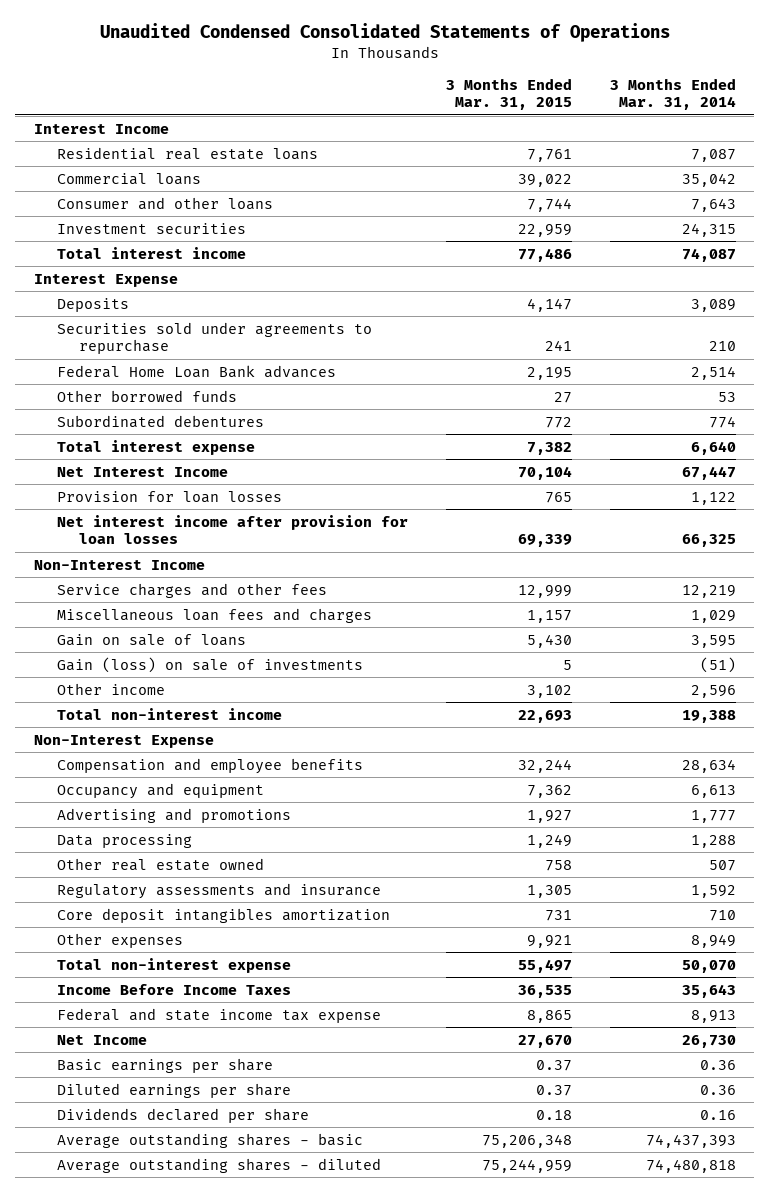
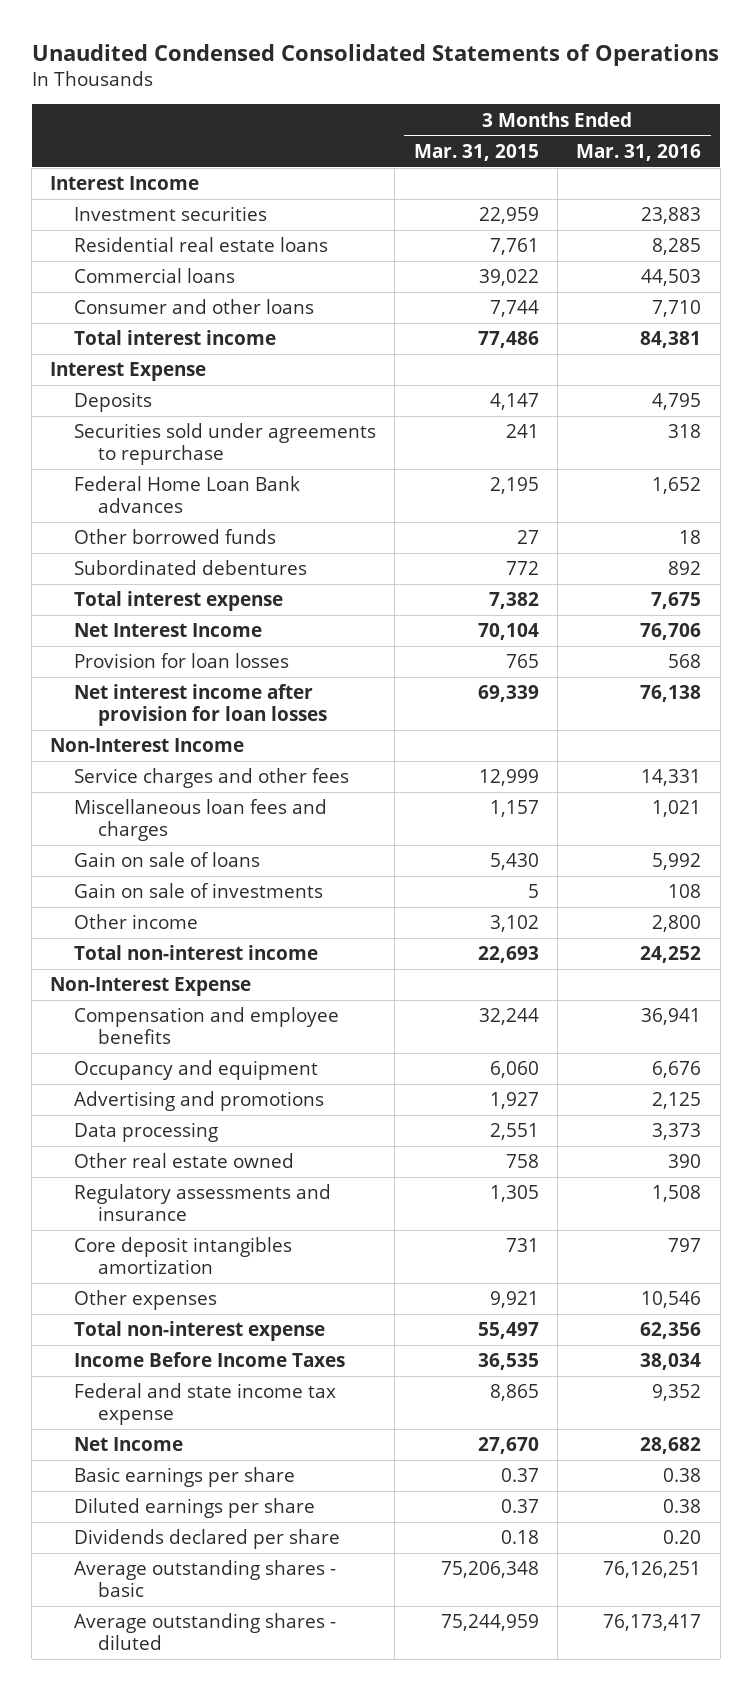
[609,78,736,111] 3 Months Ended Mar. 31, 2014 -> none
none -> [576,143,702,161] Mar. 31, 2016
[56,222,246,234] Investment securities -> [74,206,268,222] Investment securities
[56,656,363,673] Gain (loss) on sale of investments -> [74,883,324,899] Gain on sale of investments
[526,784,572,798] 7,362 -> [489,1061,539,1079] 6,060
[526,833,572,848] 1,249 -> [489,1123,539,1141] 2,551

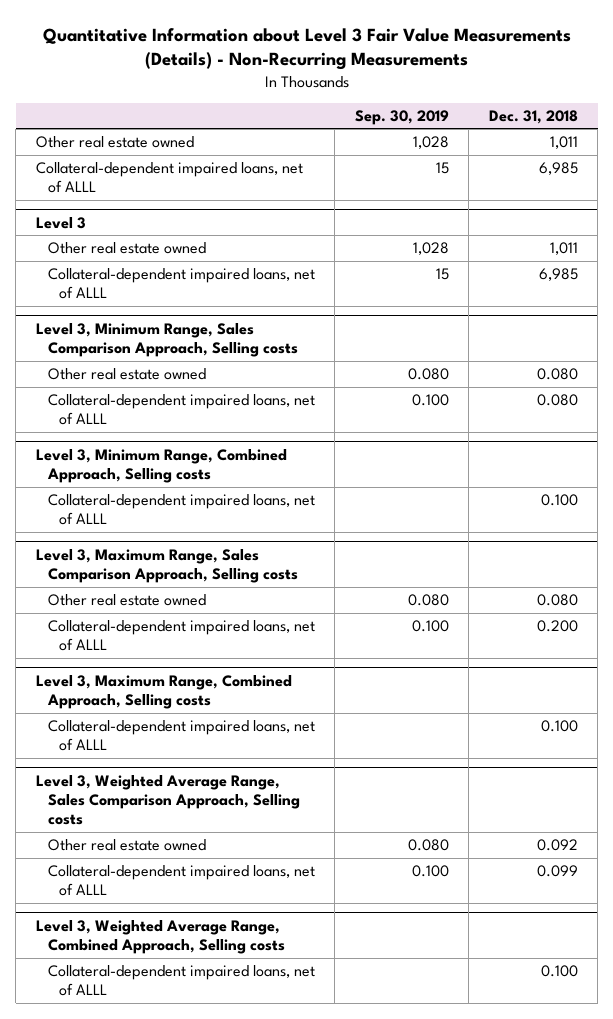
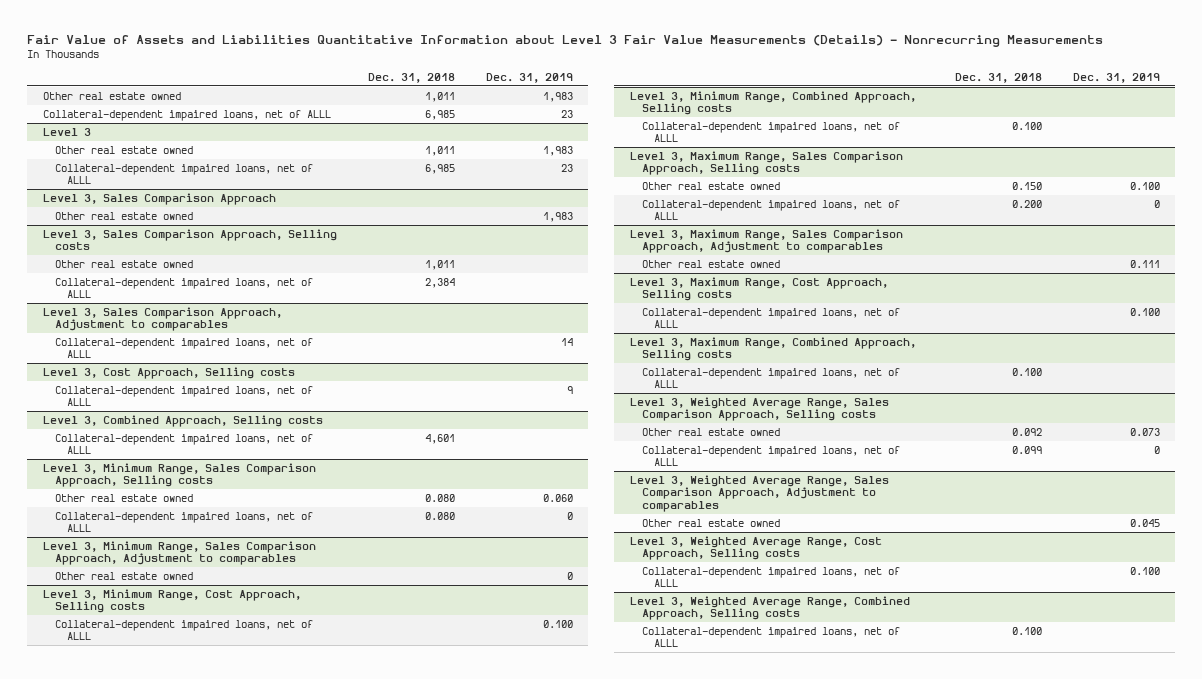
[42,27,571,71] Quantitative Information about Level 3 Fair Value Measurements (Details) - Non-Recurring Measurements -> [27,34,1104,47] Fair Value of Assets and Liabilities Quantitative Information about Level 3 Fair Value Measurements (Details) - Nonrecurring Measurements
[354,109,449,125] Sep. 30, 2019 -> none
none -> [485,73,573,84] Dec. 31, 2019
none -> [42,192,276,205] Level 3, Sales Comparison Approach
none -> [54,211,193,220] Other real estate owned
none -> [42,228,337,251] Level 3, Sales Comparison Approach, Selling costs
none -> [54,259,193,268] Other real estate owned
none -> [54,277,313,299] Collateral-dependent impaired loans, net of ALLL
none -> [42,306,282,332] Level 3, Sales Comparison Approach, Adjustment to comparables
none -> [54,337,313,359] Collateral-dependent impaired loans, net of ALLL
none -> [42,366,295,379] Level 3, Cost Approach, Selling costs
none -> [54,385,313,407] Collateral-dependent impaired loans, net of ALLL
none -> [42,414,323,427] Level 3, Combined Approach, Selling costs
none -> [54,433,313,455] Collateral-dependent impaired loans, net of ALLL
none -> [42,540,316,566] Level 3, Minimum Range, Sales Comparison Approach, Adjustment to comparables
none -> [54,571,193,580] Other real estate owned
none -> [42,588,301,614] Level 3, Minimum Range, Cost Approach, Selling costs
none -> [54,619,313,641] Collateral-dependent impaired loans, net of ALLL
[536,594,578,607] 0.080 -> [1011,181,1042,190] 0.150
none -> [629,228,903,254] Level 3, Maximum Range, Sales Comparison Approach, Adjustment to comparables
none -> [641,259,780,268] Other real estate owned
none -> [629,276,888,302] Level 3, Maximum Range, Cost Approach, Selling costs
none -> [641,307,900,329] Collateral-dependent impaired loans, net of ALLL
none -> [629,474,889,513] Level 3, Weighted Average Range, Sales Comparison Approach, Adjustment to comparables
none -> [641,518,780,527] Other real estate owned
none -> [629,535,882,561] Level 3, Weighted Average Range, Cost Approach, Selling costs
none -> [641,566,900,588] Collateral-dependent impaired loans, net of ALLL

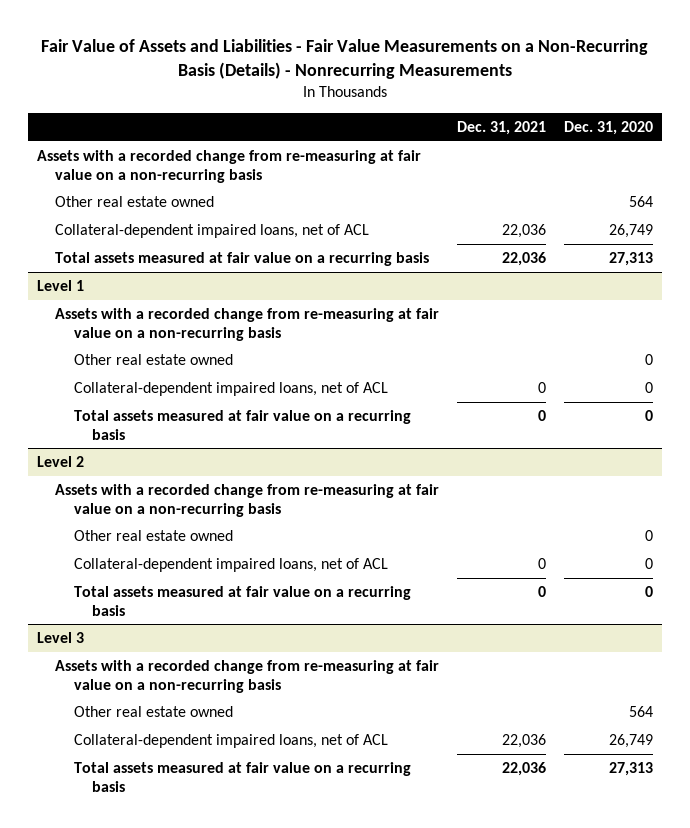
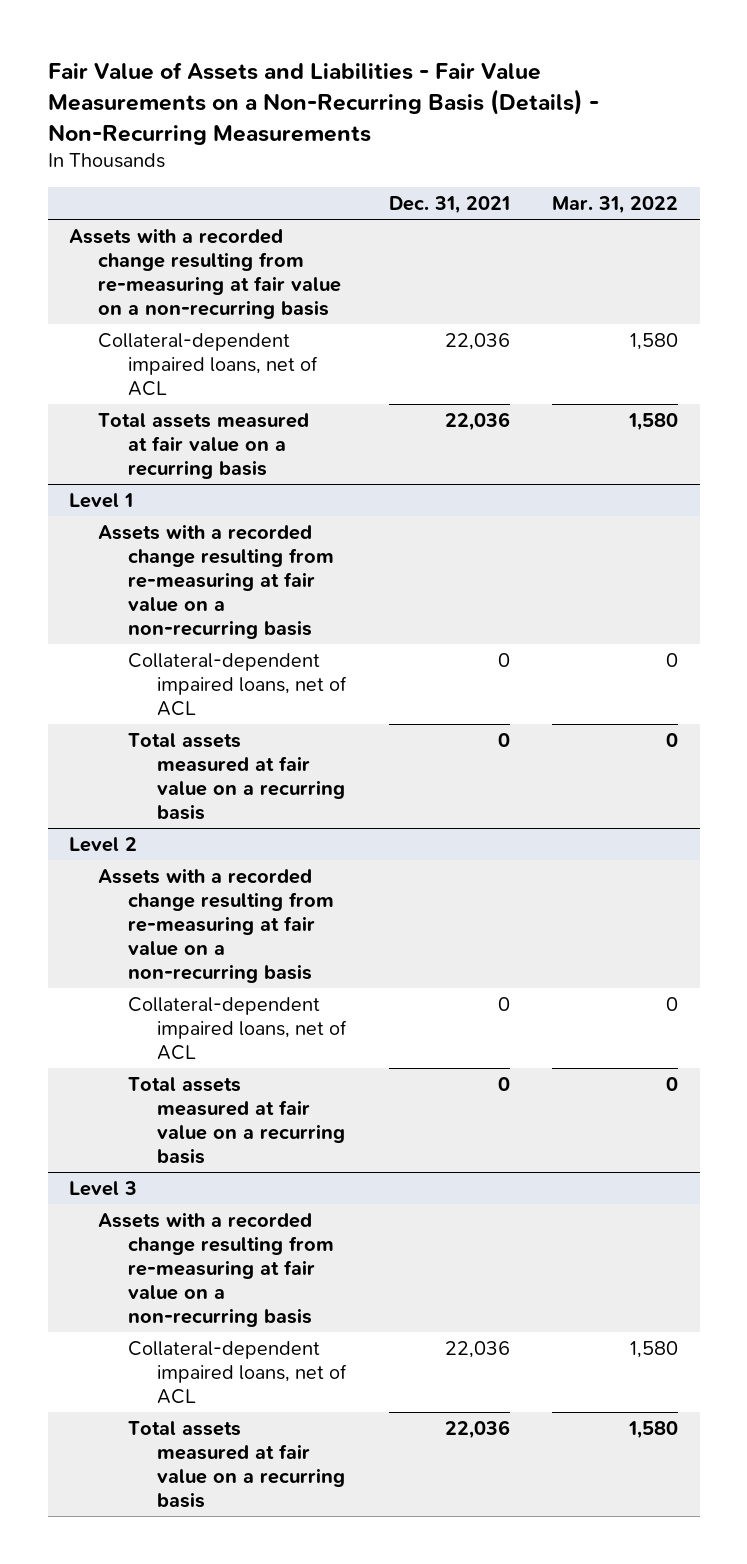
[41,39,649,80] Fair Value of Assets and Liabilities - Fair Value Measurements on a Non-Recurring Basis (Details) - Nonrecurring Measurements -> [47,61,599,145] Fair Value of Assets and Liabilities - Fair Value Measurements on a Non-Recurring Basis (Details) - Non-Recurring Measurements
[564,121,654,136] Dec. 31, 2020 -> none
none -> [552,195,679,214] Mar. 31, 2022
[55,195,215,207] Other real estate owned -> none
[36,149,421,183] Assets with a recorded change from re-measuring at fair value on a non-recurring basis -> [69,227,342,320] Assets with a recorded change resulting from re-measuring at fair value on a non-recurring basis
[73,353,233,365] Other real estate owned -> none
[55,307,440,341] Assets with a recorded change from re-measuring at fair value on a non-recurring basis -> [98,523,334,640] Assets with a recorded change resulting from re-measuring at fair value on a non-recurring basis
[73,529,233,541] Other real estate owned -> none
[55,483,440,517] Assets with a recorded change from re-measuring at fair value on a non-recurring basis -> [98,867,334,984] Assets with a recorded change resulting from re-measuring at fair value on a non-recurring basis
[73,705,233,717] Other real estate owned -> none
[55,659,440,693] Assets with a recorded change from re-measuring at fair value on a non-recurring basis -> [98,1211,334,1328] Assets with a recorded change resulting from re-measuring at fair value on a non-recurring basis

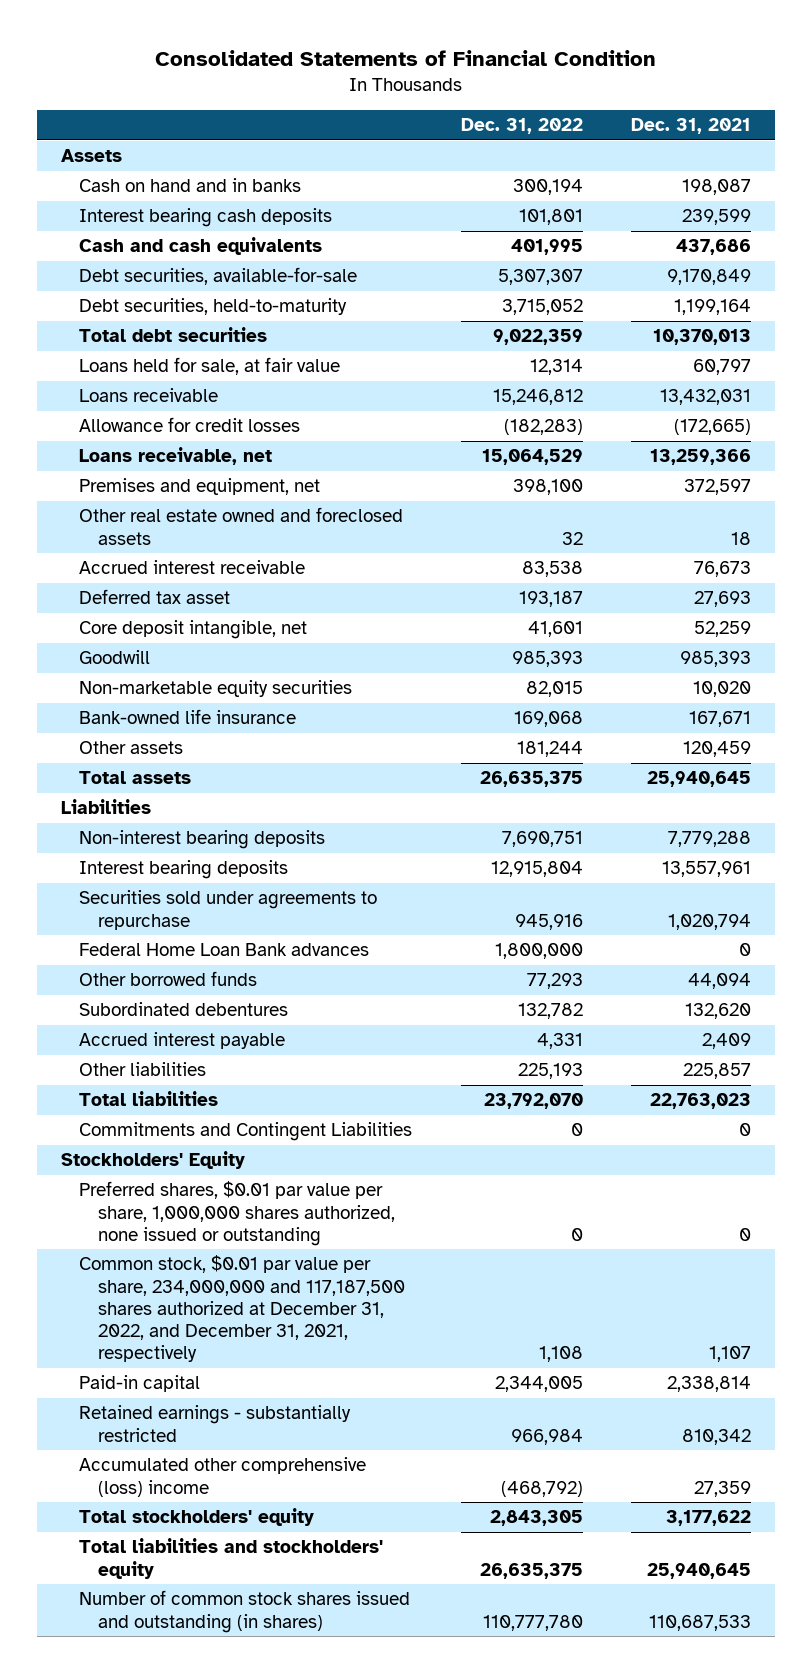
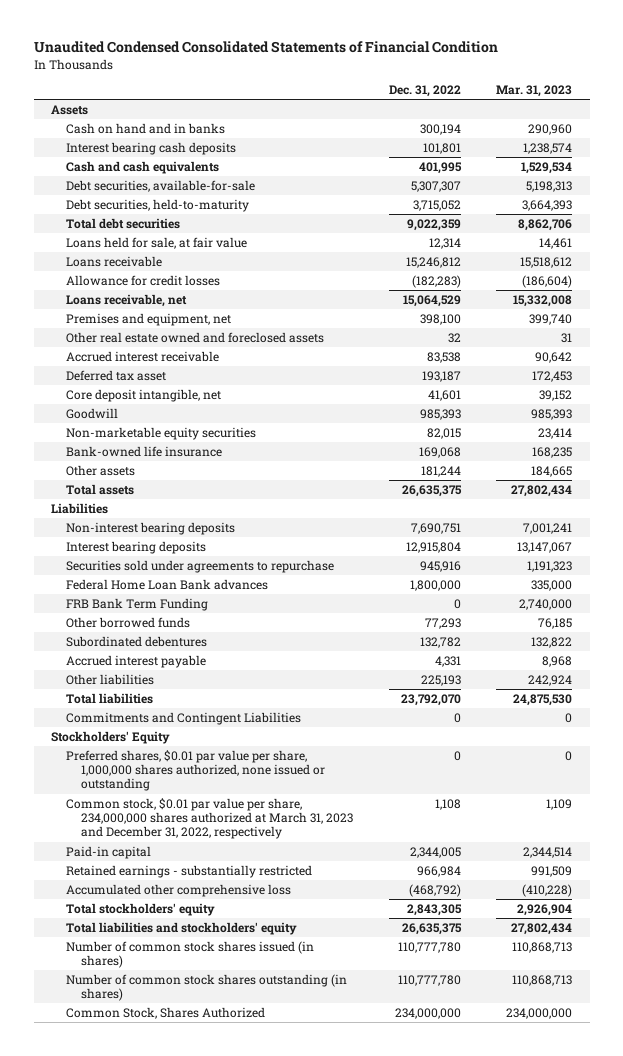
[154,49,656,66] Consolidated Statements of Financial Condition -> [33,41,498,54] Unaudited Condensed Consolidated Statements of Financial Condition
[631,118,752,135] Dec. 31, 2021 -> none
none -> [496,85,573,98] Mar. 31, 2023
none -> [66,597,209,611] FRB Bank Term Funding
[79,1255,405,1363] Common stock, $0.01 par value per share, 234,000,000 and 117,187,500 shares authorized at December 31, 2022, and December 31, 2021, respectively -> [66,797,354,840] Common stock, $0.01 par value per share, 234,000,000 shares authorized at March 31, 2023 and December 31, 2022, respectively
[79,1457,367,1497] Accumulated other comprehensive (loss) income -> [66,883,292,897] Accumulated other comprehensive loss
none -> [66,940,315,969] Number of common stock shares issued (in shares)
[79,1590,411,1633] Number of common stock shares issued and outstanding (in shares) -> [66,973,348,1002] Number of common stock shares outstanding (in shares)
none -> [66,1006,266,1019] Common Stock, Shares Authorized

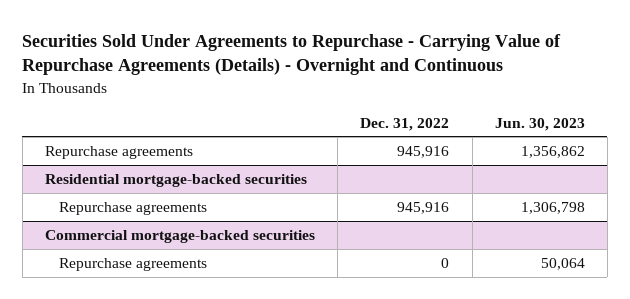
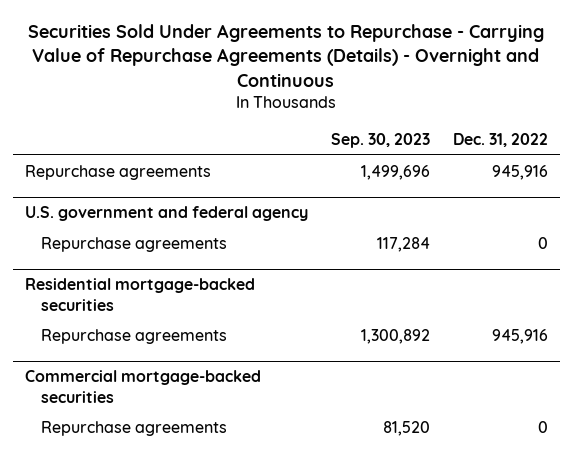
[494,117,585,131] Jun. 30, 2023 -> none
none -> [330,133,430,149] Sep. 30, 2023
none -> [24,206,308,222] U.S. government and federal agency
none -> [40,236,227,252] Repurchase agreements

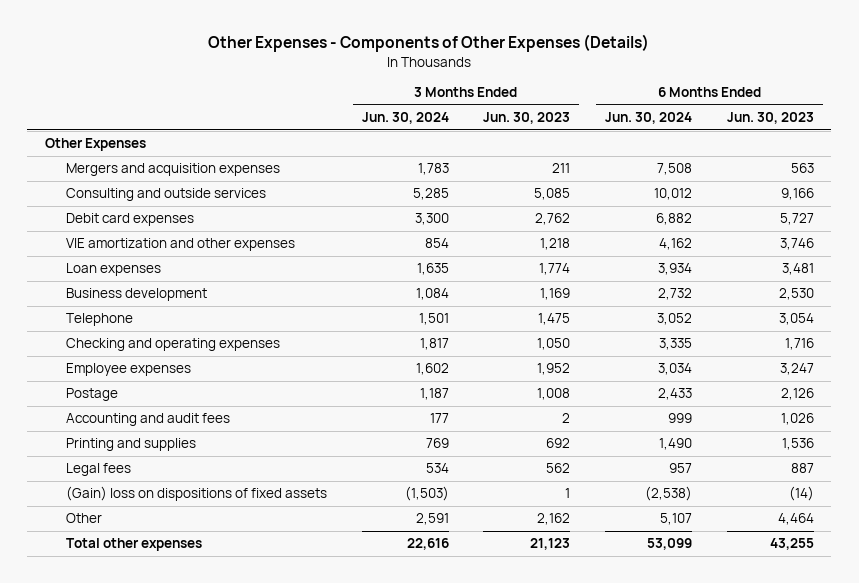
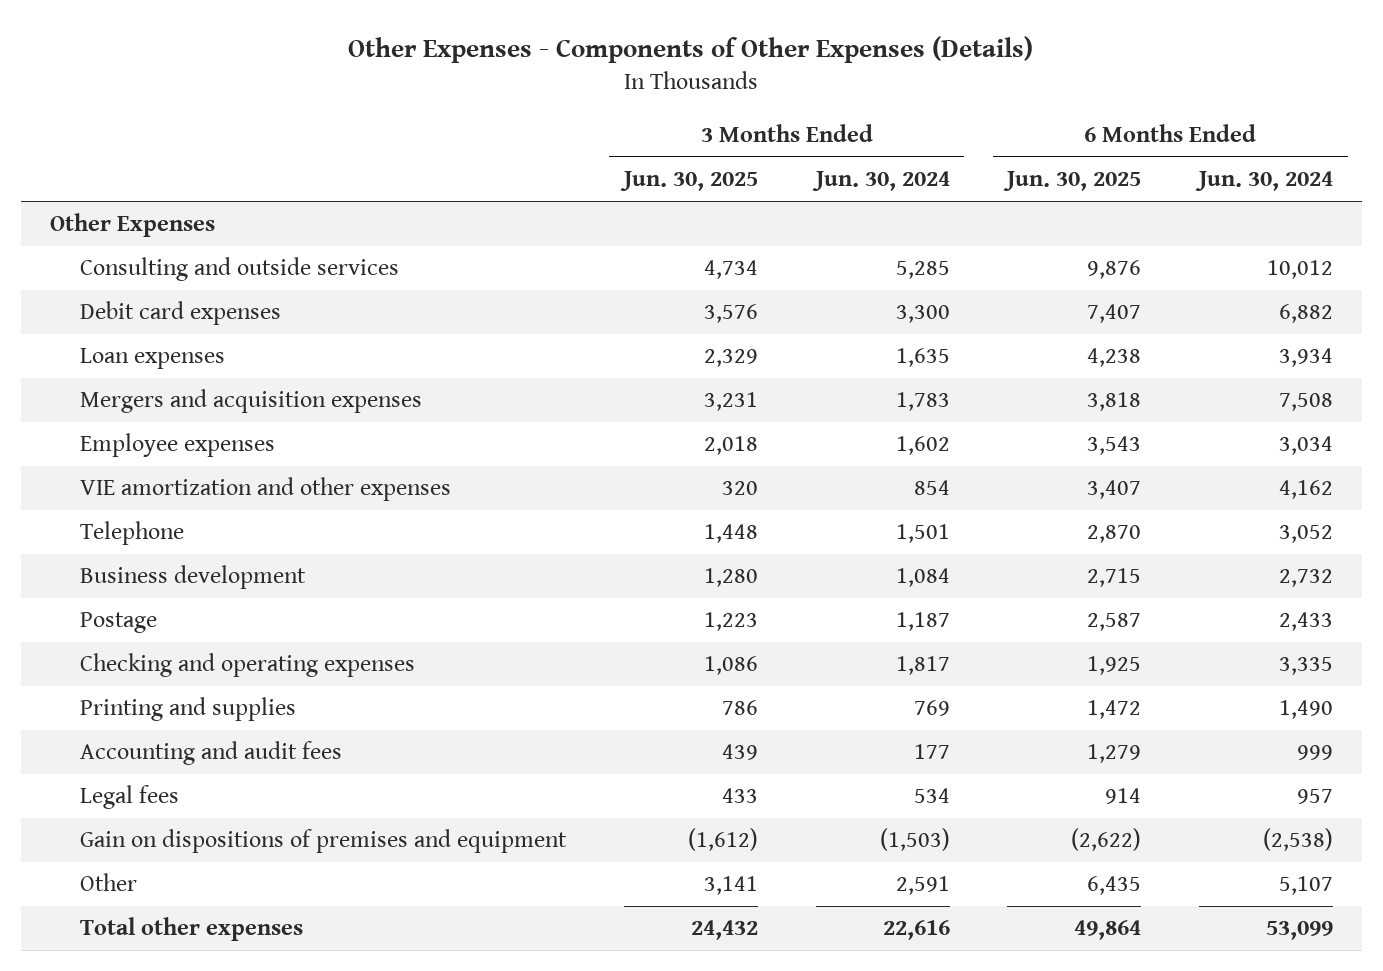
[483,112,571,125] Jun. 30, 2023 -> none
[726,112,814,125] Jun. 30, 2023 -> none
none -> [619,171,758,192] Jun. 30, 2025
none -> [1003,171,1142,192] Jun. 30, 2025
[65,163,280,177] Mergers and acquisition expenses -> [79,389,422,414] Mergers and acquisition expenses
[65,238,295,252] VIE amortization and other expenses -> [79,477,451,502] VIE amortization and other expenses
[65,313,133,327] Telephone -> [79,521,184,546] Telephone
[65,288,207,302] Business development -> [79,565,306,590] Business development
[65,338,280,352] Checking and operating expenses -> [79,653,415,678] Checking and operating expenses
[65,413,230,427] Accounting and audit fees -> [79,741,342,766] Accounting and audit fees
[65,486,327,502] (Gain) loss on dispositions of fixed assets -> [79,829,567,854] Gain on dispositions of premises and equipment

